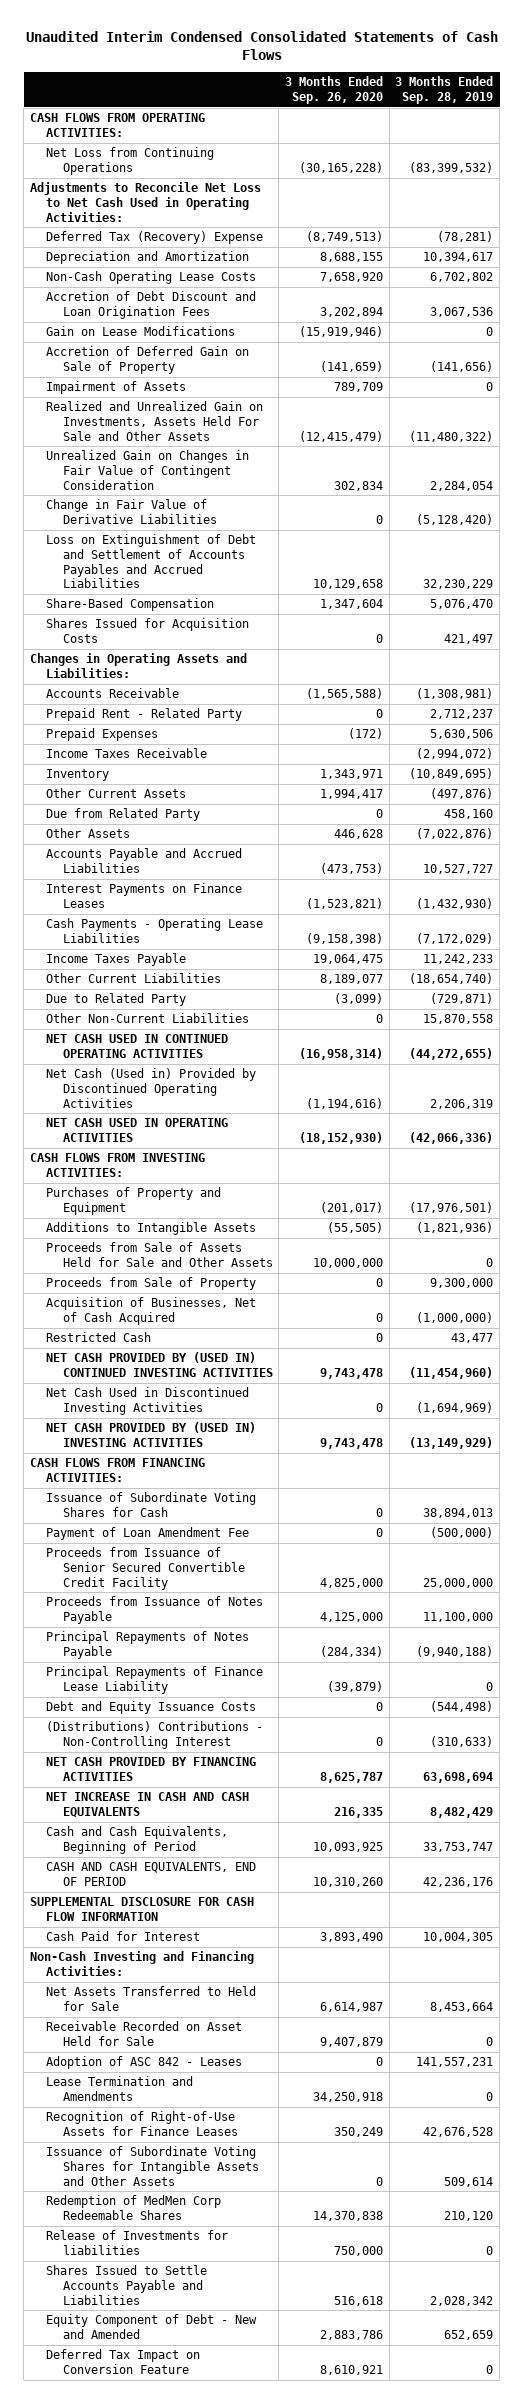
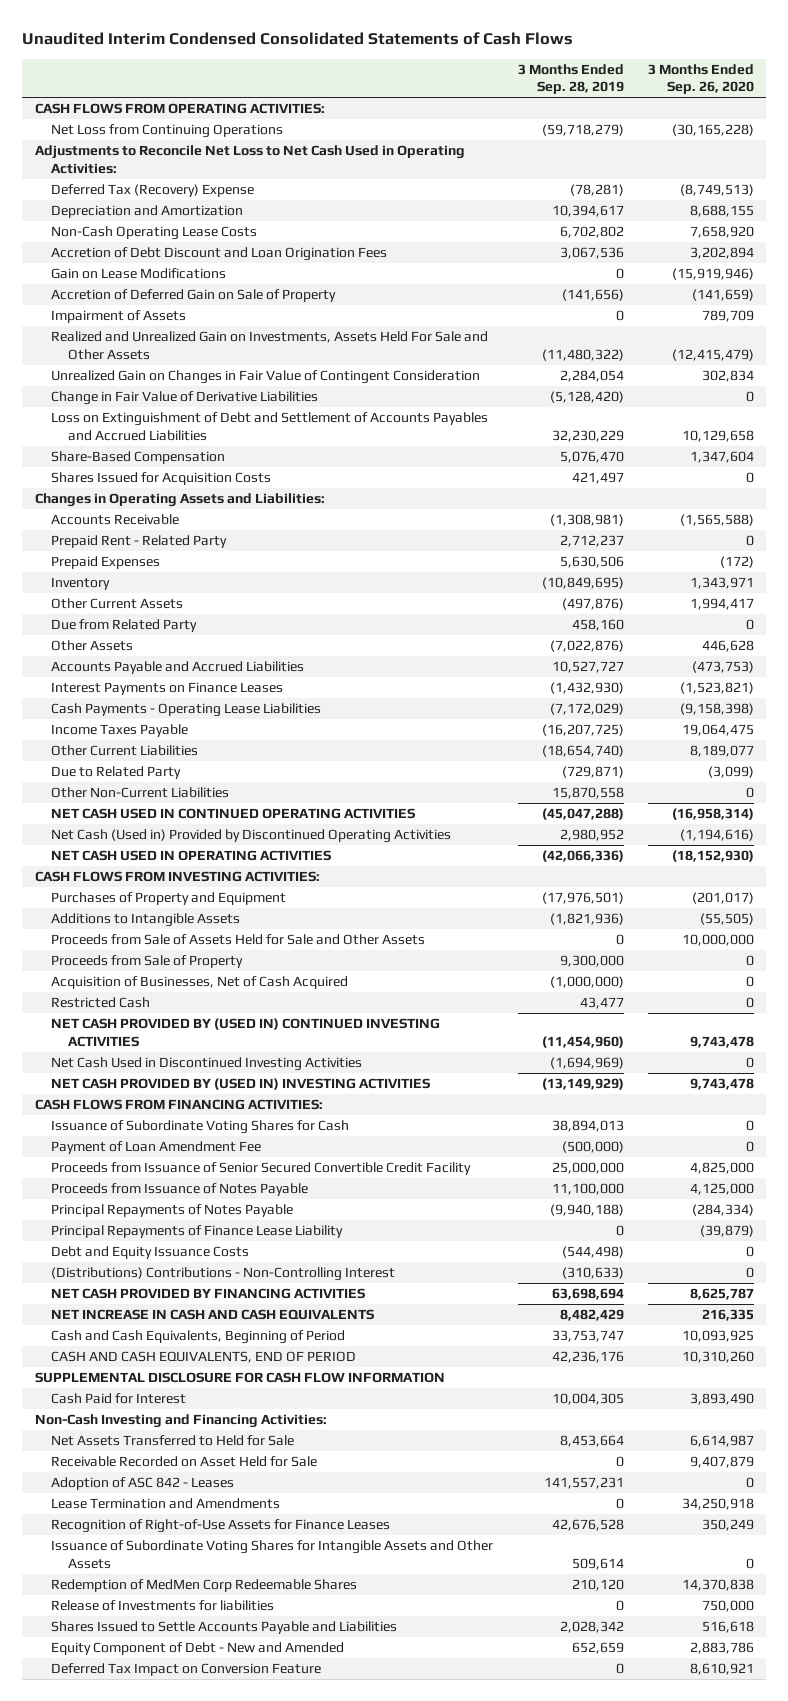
[409,162,494,174] (83,399,532) -> [541,124,624,137] (59,718,279)
[46,748,208,759] Income Taxes Receivable -> none
[423,954,494,965] 11,242,233 -> [541,724,624,737] (16,207,725)
[409,1048,494,1061] (44,272,655) -> [541,808,624,821] (45,047,288)
[430,1098,494,1109] 2,206,319 -> [559,829,624,842] 2,980,952

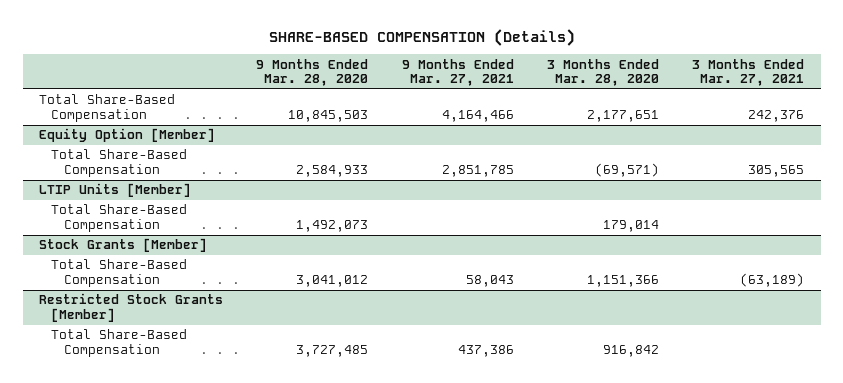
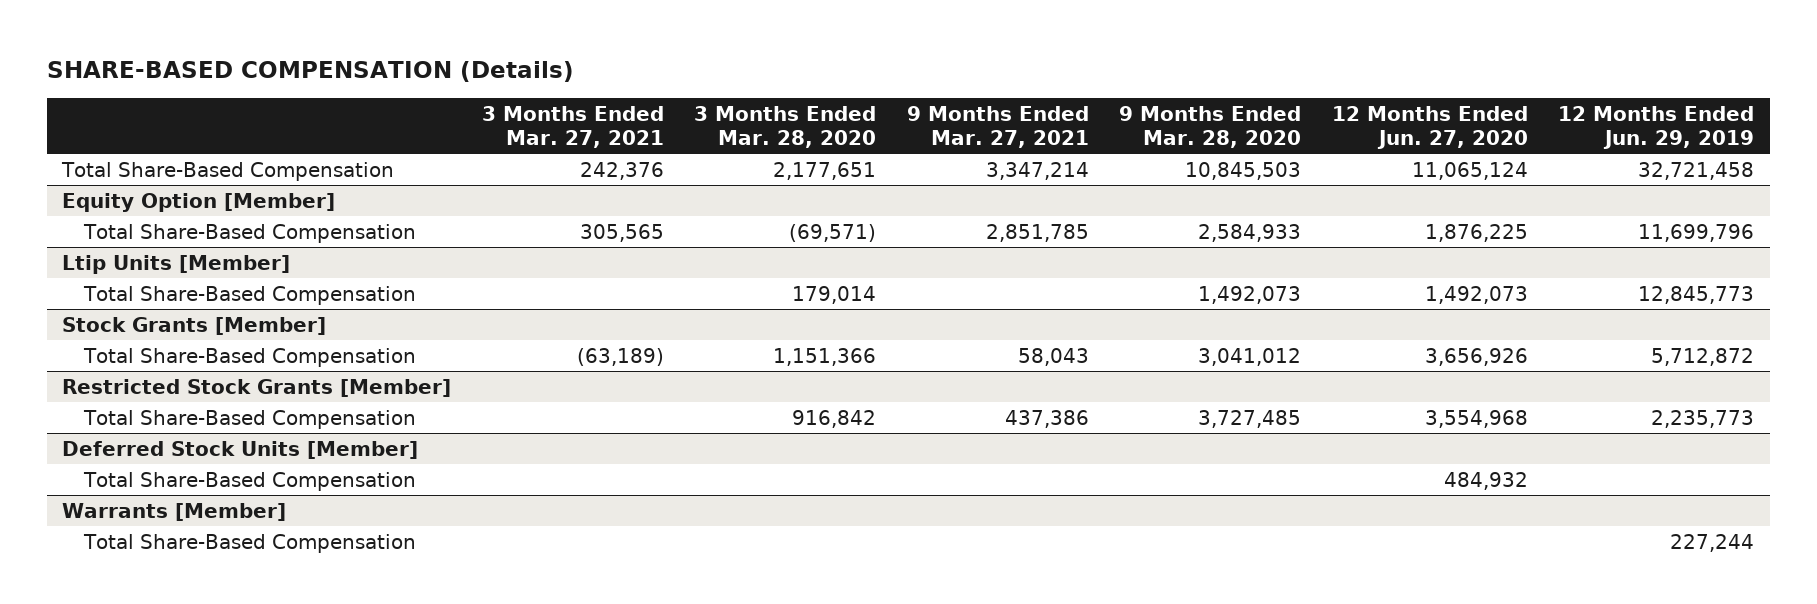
none -> [1331,106,1528,149] 12 Months Ended Jun. 27, 2020
none -> [1558,106,1755,149] 12 Months Ended Jun. 29, 2019
[441,109,514,122] 4,164,466 -> [985,161,1089,180] 3,347,214
[39,183,192,198] LTIP Units [Member] -> [62,254,291,274] Ltip Units [Member]
none -> [62,440,419,459] Deferred Stock Units [Member]
none -> [82,471,416,491] Total Share-Based Compensation
none -> [62,502,287,521] Warrants [Member]
none -> [82,533,416,553] Total Share-Based Compensation

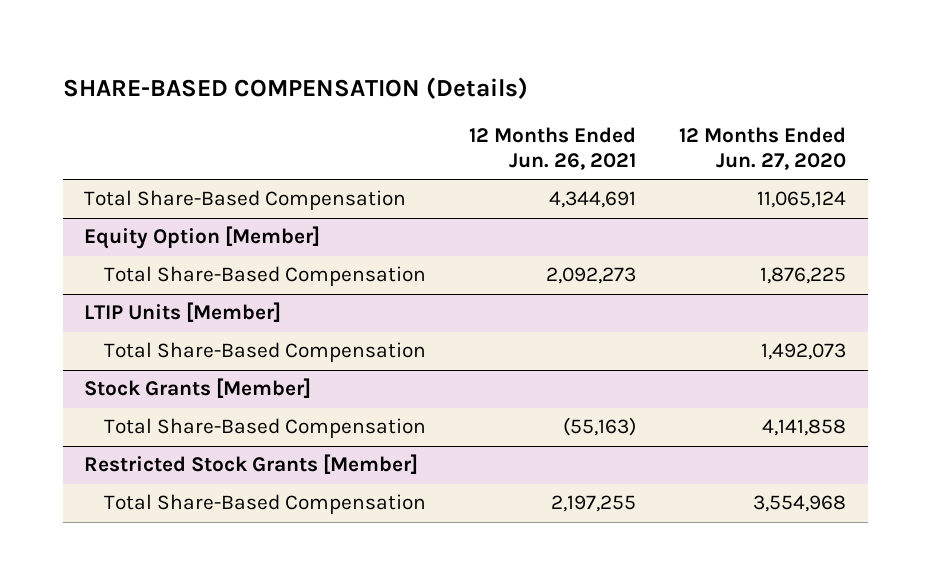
[481,106,664,148] 3 Months Ended Mar. 27, 2021 -> none
[694,106,877,148] 3 Months Ended Mar. 28, 2020 -> none
[906,106,1089,148] 9 Months Ended Mar. 27, 2021 -> none
[1119,106,1302,148] 9 Months Ended Mar. 28, 2020 -> none
[1558,106,1755,149] 12 Months Ended Jun. 29, 2019 -> none
none -> [469,127,637,171] 12 Months Ended Jun. 26, 2021
[62,254,291,274] Ltip Units [Member] -> [84,302,282,323] LTIP Units [Member]
[1424,347,1528,366] 3,656,926 -> [762,419,847,437] 4,141,858
[62,440,419,459] Deferred Stock Units [Member] -> none
[82,471,416,491] Total Share-Based Compensation -> none
[62,502,287,521] Warrants [Member] -> none
[82,533,416,553] Total Share-Based Compensation -> none

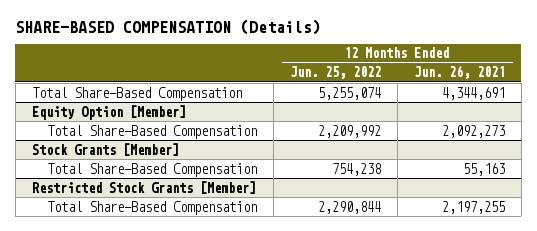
[679,127,847,171] 12 Months Ended Jun. 27, 2020 -> none
none -> [290,66,382,80] Jun. 25, 2022
[84,302,282,323] LTIP Units [Member] -> none
[104,342,427,363] Total Share-Based Compensation -> none
[563,417,637,437] (55,163) -> [462,162,505,176] 55,163

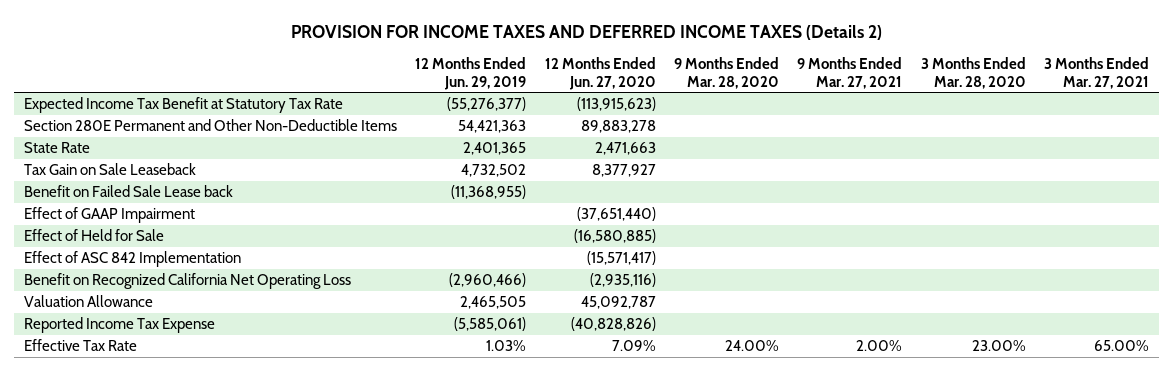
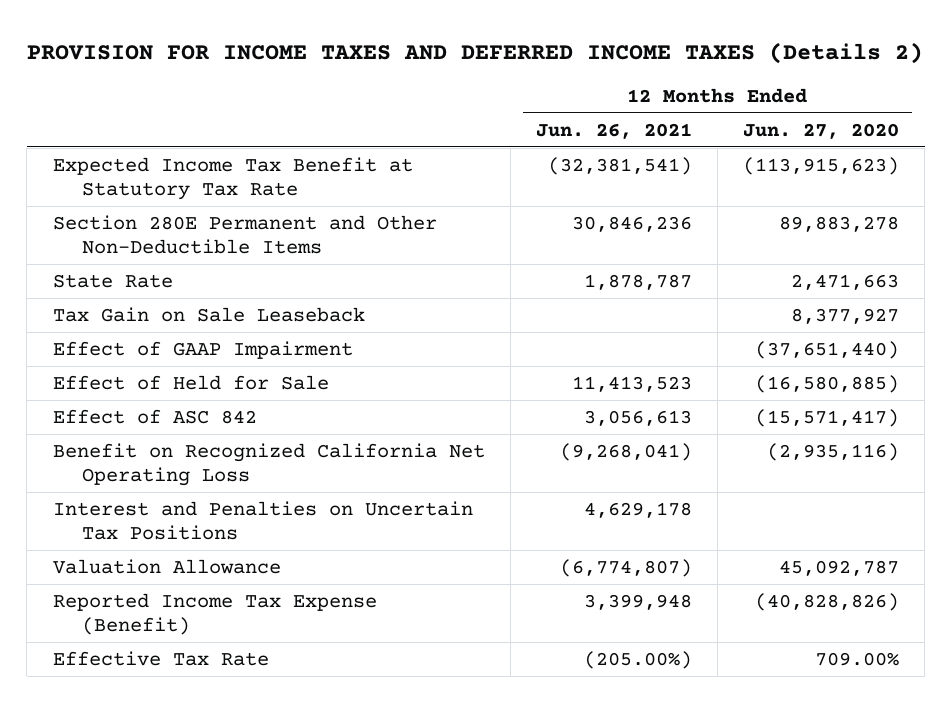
[415,56,527,90] 12 Months Ended Jun. 29, 2019 -> none
[673,56,779,89] 9 Months Ended Mar. 28, 2020 -> none
[797,56,903,89] 9 Months Ended Mar. 27, 2021 -> none
[920,56,1026,89] 3 Months Ended Mar. 28, 2020 -> none
[1044,56,1150,89] 3 Months Ended Mar. 27, 2021 -> none
none -> [535,122,692,139] Jun. 26, 2021
[23,185,233,198] Benefit on Failed Sale Lease back -> none
[23,251,241,268] Effect of ASC 842 Implementation -> [52,408,257,424] Effect of ASC 842
none -> [52,500,473,540] Interest and Penalties on Uncertain Tax Positions
[23,317,215,334] Reported Income Tax Expense -> [52,592,377,635] Reported Income Tax Expense (Benefit)
[611,340,656,352] 7.09% -> [815,651,900,666] 709.00%

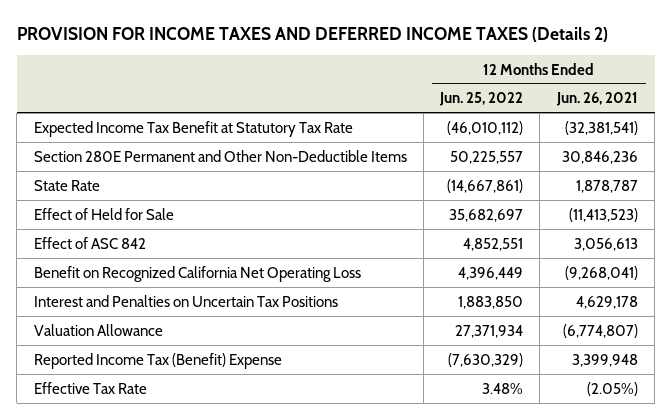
[743,122,900,139] Jun. 27, 2020 -> none
none -> [439,92,524,107] Jun. 25, 2022
[52,306,365,322] Tax Gain on Sale Leaseback -> none
[52,340,353,359] Effect of GAAP Impairment -> none
[571,375,692,392] 11,413,523 -> [568,207,638,222] (11,413,523)
[52,592,377,635] Reported Income Tax Expense (Benefit) -> [33,352,282,369] Reported Income Tax (Benefit) Expense
[583,650,692,669] (205.00%) -> [586,381,638,396] (2.05%)

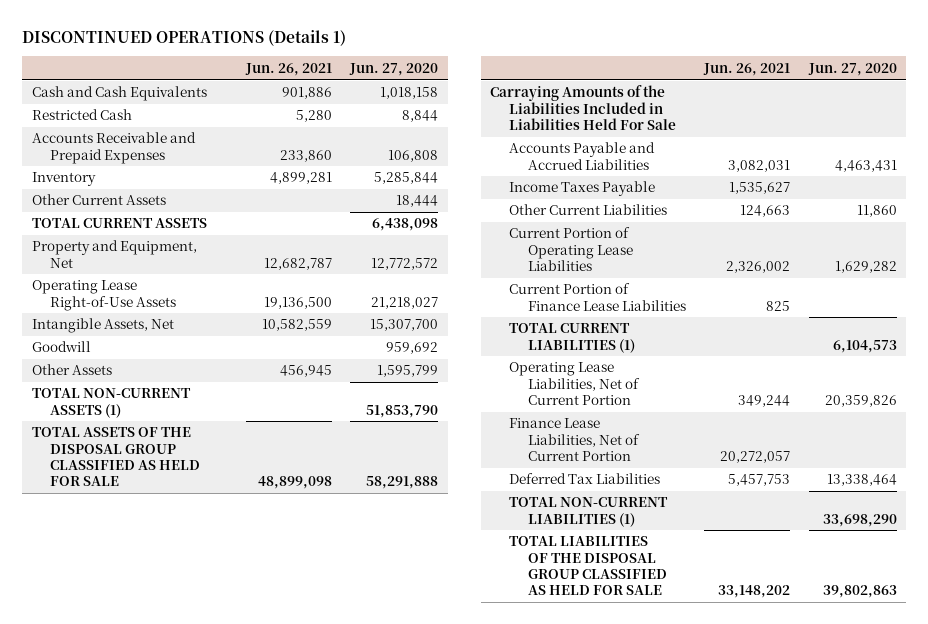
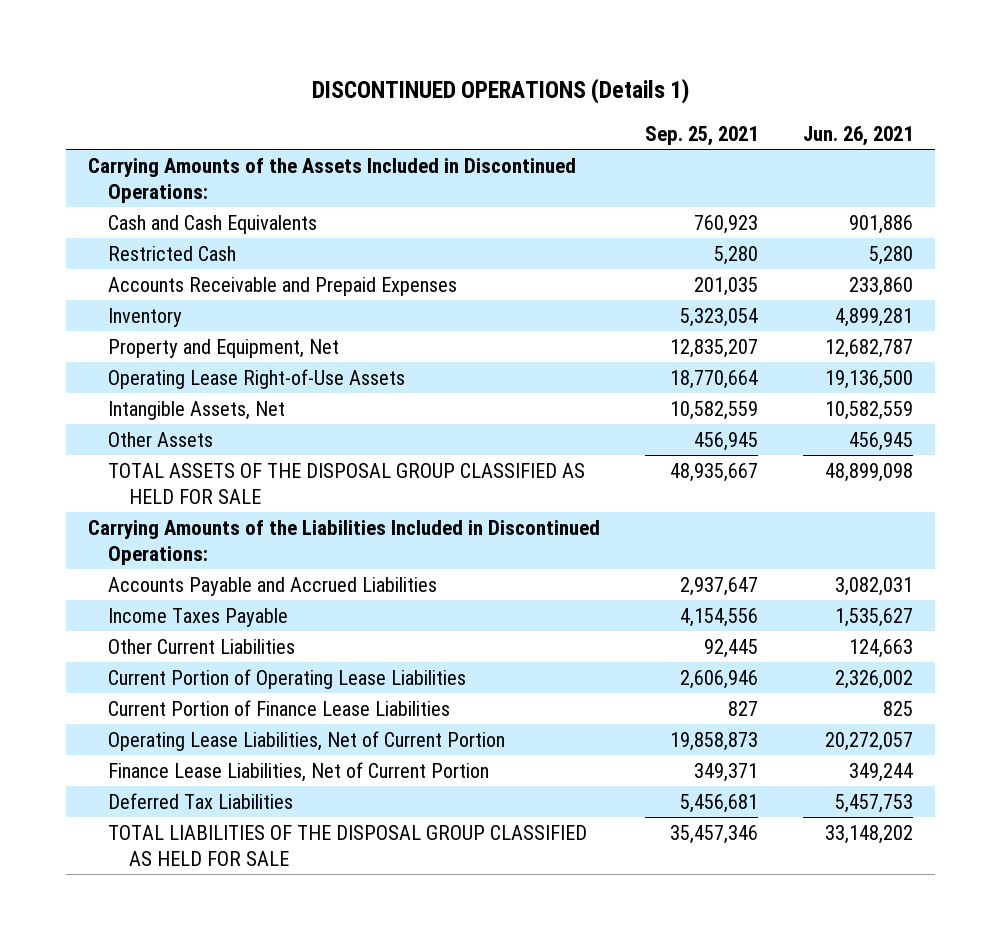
[349,62,439,76] Jun. 27, 2020 -> none
none -> [645,125,759,146] Sep. 25, 2021
none -> [88,157,577,203] Carrying Amounts of the Assets Included in Discontinued Operations:
[31,194,166,206] Other Current Assets -> none
[31,218,207,229] TOTAL CURRENT ASSETS -> none
[31,341,91,353] Goodwill -> none
[31,388,191,418] TOTAL NON-CURRENT ASSETS (1) -> none
[490,85,676,130] Carraying Amounts of the Liabilities Included in Liabilities Held For Sale -> [88,519,601,565] Carrying Amounts of the Liabilities Included in Discontinued Operations:
[508,323,635,353] TOTAL CURRENT LIABILITIES (1) -> none
[738,394,791,407] 349,244 -> [824,731,913,751] 20,272,057
[720,450,791,463] 20,272,057 -> [848,762,913,782] 349,244
[508,497,668,527] TOTAL NON-CURRENT LIABILITIES (1) -> none

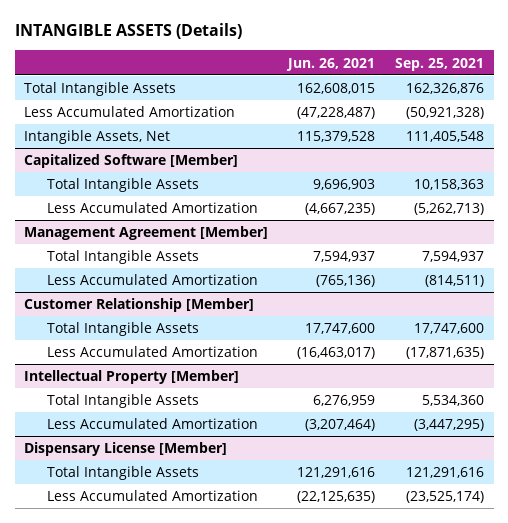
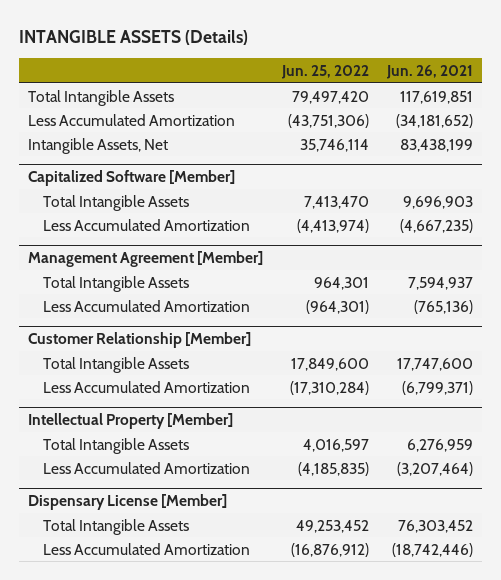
[394,57,484,71] Sep. 25, 2021 -> none
none -> [280,64,369,79] Jun. 25, 2022
[297,83,376,95] 162,608,015 -> [399,90,473,104] 117,619,851
[297,107,376,120] (47,228,487) -> [395,113,473,128] (34,181,652)
[297,131,376,143] 115,379,528 -> [399,138,473,152] 83,438,199
[297,347,376,360] (16,463,017) -> [401,380,473,395] (6,799,371)
[297,467,376,479] 121,291,616 -> [397,519,473,533] 76,303,452
[297,491,376,504] (22,125,635) -> [391,542,473,557] (18,742,446)

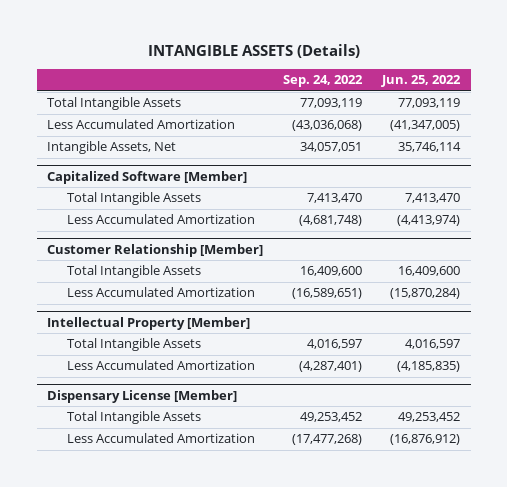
[385,64,473,79] Jun. 26, 2021 -> none
none -> [283,75,364,88] Sep. 24, 2022
[291,90,369,104] 79,497,420 -> [398,98,461,109] 77,093,119
[287,113,369,128] (43,751,306) -> [390,120,461,132] (41,347,005)
[28,251,264,268] Management Agreement [Member] -> none
[42,275,189,292] Total Intangible Assets -> none
[42,299,250,312] Less Accumulated Amortization -> none
[290,357,369,371] 17,849,600 -> [398,266,461,277] 16,409,600
[289,380,369,395] (17,310,284) -> [390,288,461,300] (15,870,284)

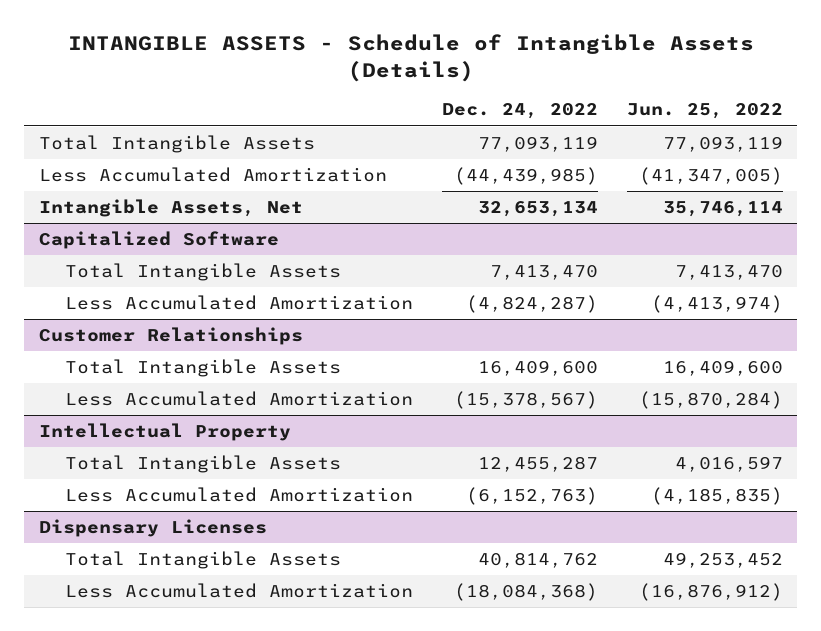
[147,44,360,59] INTANGIBLE ASSETS (Details) -> [67,34,754,82] INTANGIBLE ASSETS - Schedule of Intangible Assets (Details)
[283,75,364,88] Sep. 24, 2022 -> none
none -> [441,103,598,120] Dec. 24, 2022
[46,171,247,185] Capitalized Software [Member] -> [38,230,279,249] Capitalized Software
[46,244,263,258] Customer Relationship [Member] -> [38,326,303,345] Customer Relationships
[46,317,250,331] Intellectual Property [Member] -> [38,422,291,441] Intellectual Property
[46,390,237,404] Dispensary License [Member] -> [38,518,267,537] Dispensary Licenses

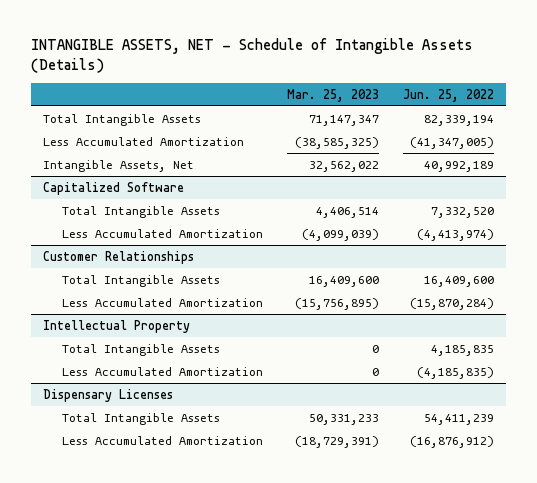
[67,34,754,82] INTANGIBLE ASSETS - Schedule of Intangible Assets (Details) -> [30,38,473,74] INTANGIBLE ASSETS, NET - Schedule of Intangible Assets (Details)
[441,103,598,120] Dec. 24, 2022 -> none
none -> [286,88,379,102] Mar. 25, 2023
[662,135,783,152] 77,093,119 -> [423,114,494,126] 82,339,194
[662,200,783,217] 35,746,114 -> [423,160,494,172] 40,992,189
[674,264,783,280] 7,413,470 -> [430,206,494,218] 7,332,520
[674,455,783,472] 4,016,597 -> [430,344,494,356] 4,185,835
[662,551,783,568] 49,253,452 -> [423,413,494,425] 54,411,239

